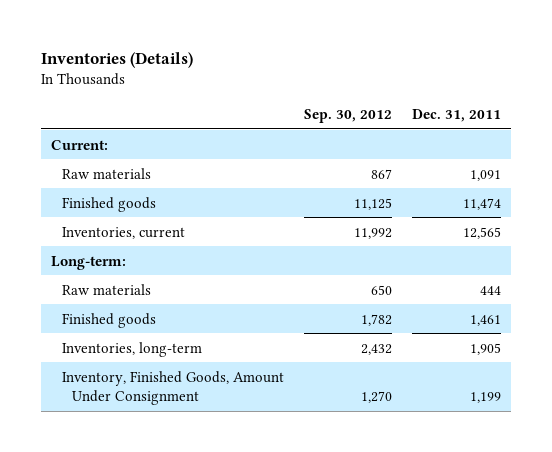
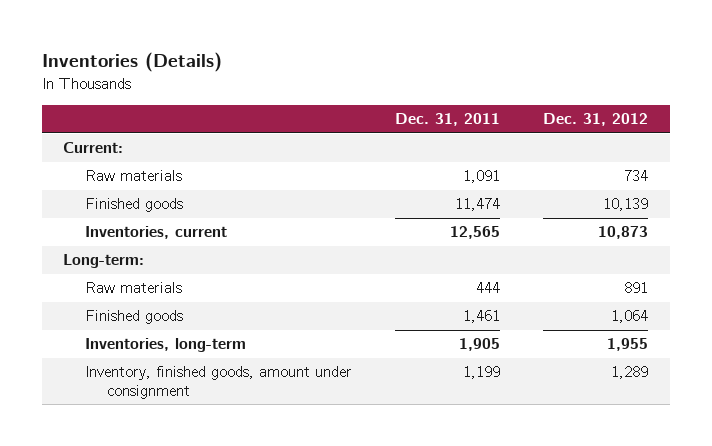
[304,108,393,123] Sep. 30, 2012 -> none
none -> [543,113,649,127] Dec. 31, 2012
[61,370,284,405] Inventory, Finished Goods, Amount Under Consignment -> [85,366,353,400] Inventory, finished goods, amount under consignment

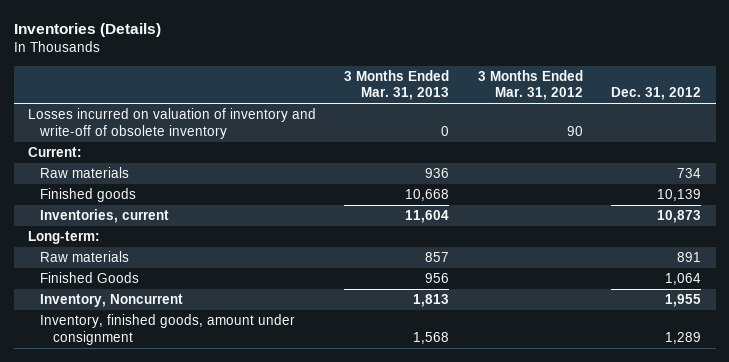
[395,113,501,127] Dec. 31, 2011 -> none
none -> [344,69,450,101] 3 Months Ended Mar. 31, 2013
none -> [477,69,583,101] 3 Months Ended Mar. 31, 2012
none -> [27,108,316,139] Losses incurred on valuation of inventory and write-off of obsolete inventory
[85,310,184,325] Finished goods -> [40,272,140,284] Finished Goods
[85,338,247,353] Inventories, long-term -> [40,294,184,308] Inventory, Noncurrent

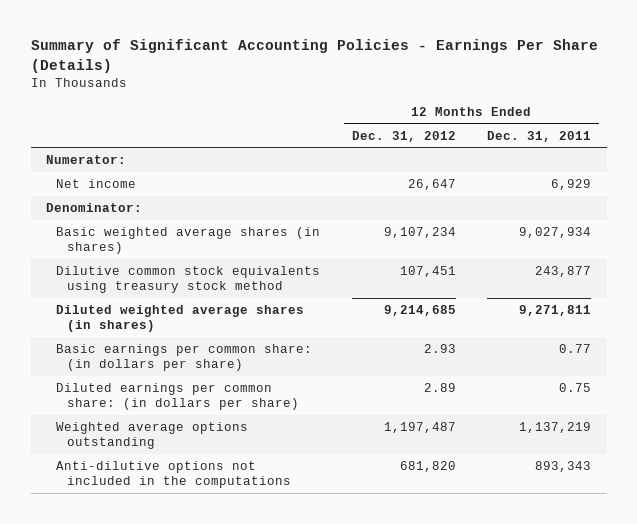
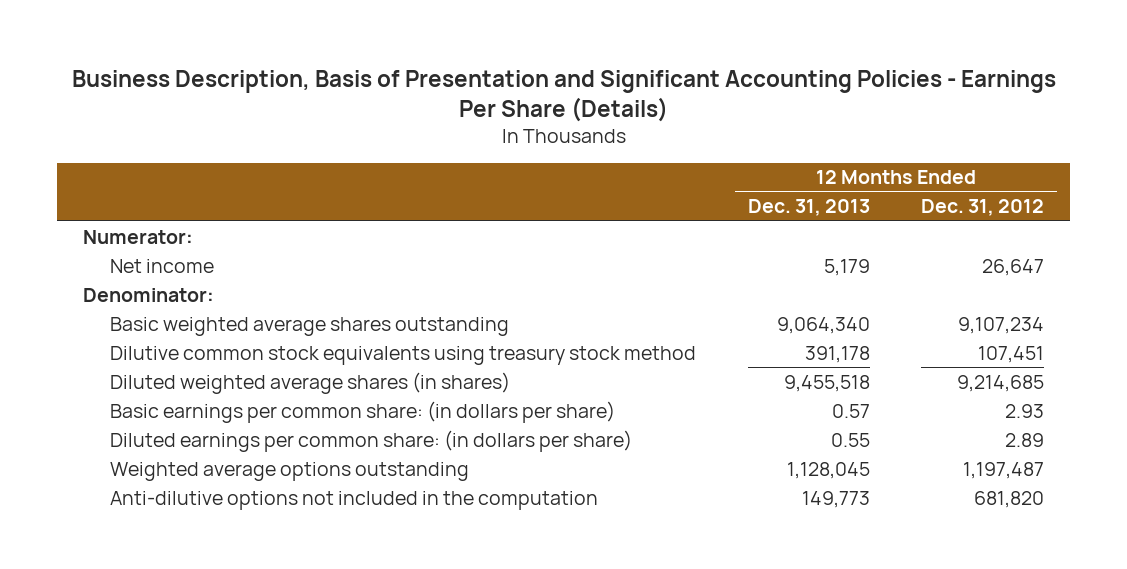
[30,39,598,73] Summary of Significant Accounting Policies - Earnings Per Share (Details) -> [71,70,1056,123] Business Description, Basis of Presentation and Significant Accounting Policies - Earnings Per Share (Details)
[486,130,591,142] Dec. 31, 2011 -> none
none -> [747,199,870,217] Dec. 31, 2013
[56,227,321,255] Basic weighted average shares (in shares) -> [110,316,510,336] Basic weighted average shares outstanding
[56,461,291,489] Anti-dilutive options not included in the computations -> [110,490,599,510] Anti-dilutive options not included in the computation

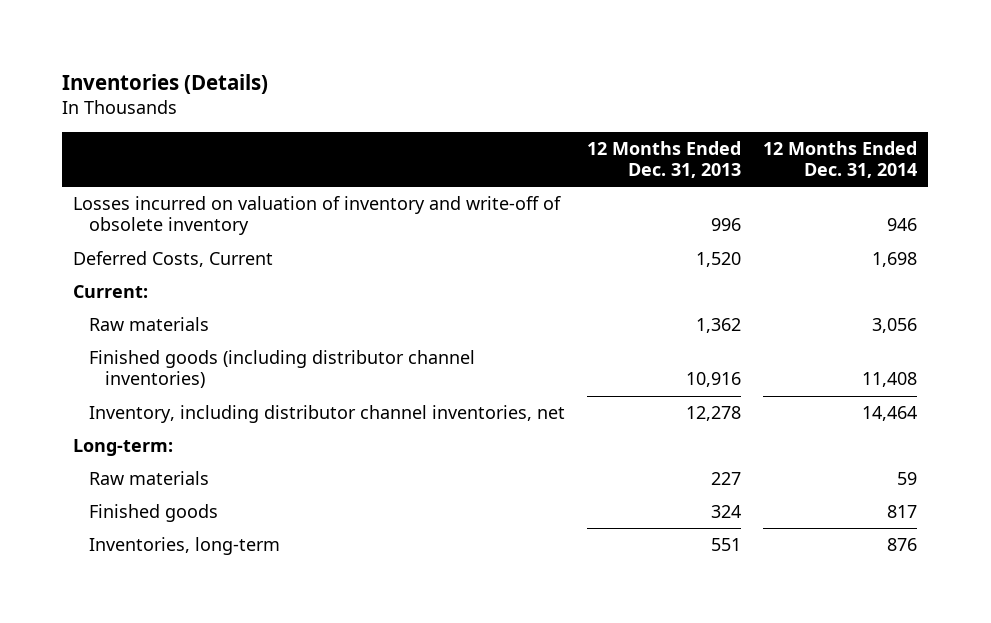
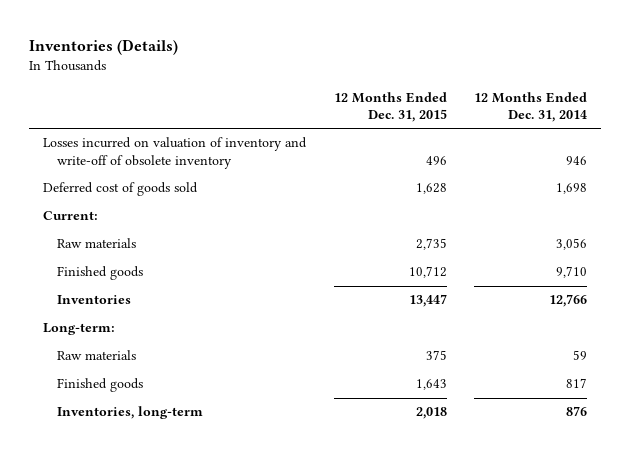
[587,140,742,179] 12 Months Ended Dec. 31, 2013 -> none
none -> [333,91,447,123] 12 Months Ended Dec. 31, 2015
[73,251,274,268] Deferred Costs, Current -> [43,182,199,197] Deferred cost of goods sold
[89,405,566,424] Inventory, including distributor channel inventories, net -> none
[89,350,476,389] Finished goods (including distributor channel inventories) -> [56,266,143,281] Finished goods
[862,372,918,388] 11,408 -> [556,266,588,279] 9,710
none -> [56,295,131,305] Inventories

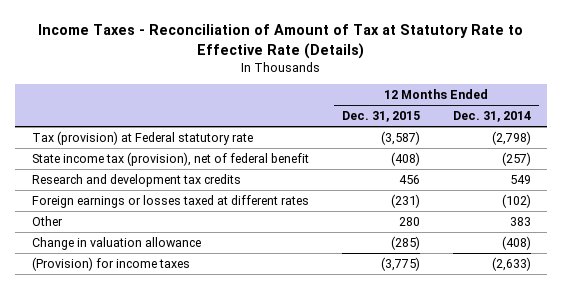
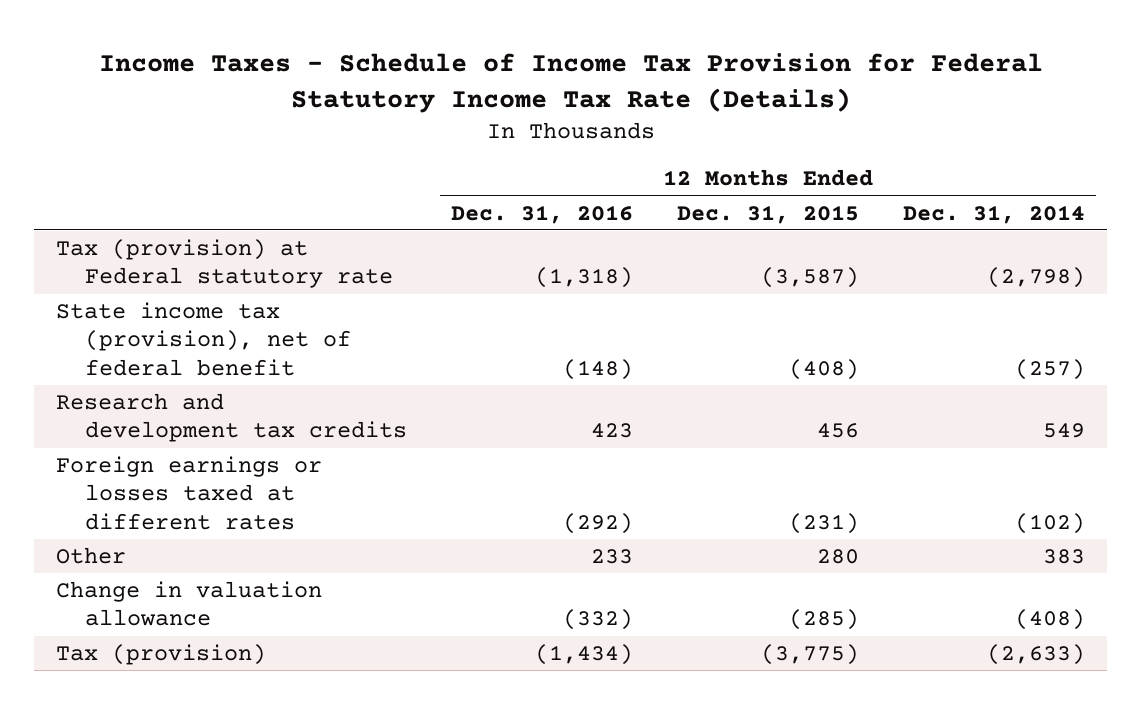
[38,23,524,59] Income Taxes - Reconciliation of Amount of Tax at Statutory Rate to Effective Rate (Details) -> [98,52,1043,113] Income Taxes - Schedule of Income Tax Provision for Federal Statutory Income Tax Rate (Details)
none -> [451,204,634,224] Dec. 31, 2016
[31,256,190,271] (Provision) for income taxes -> [56,643,267,665] Tax (provision)

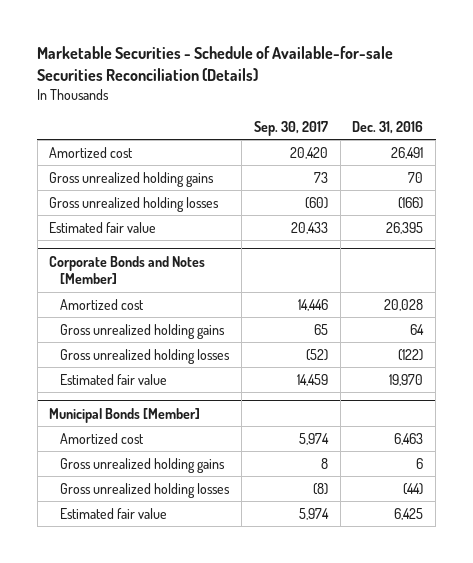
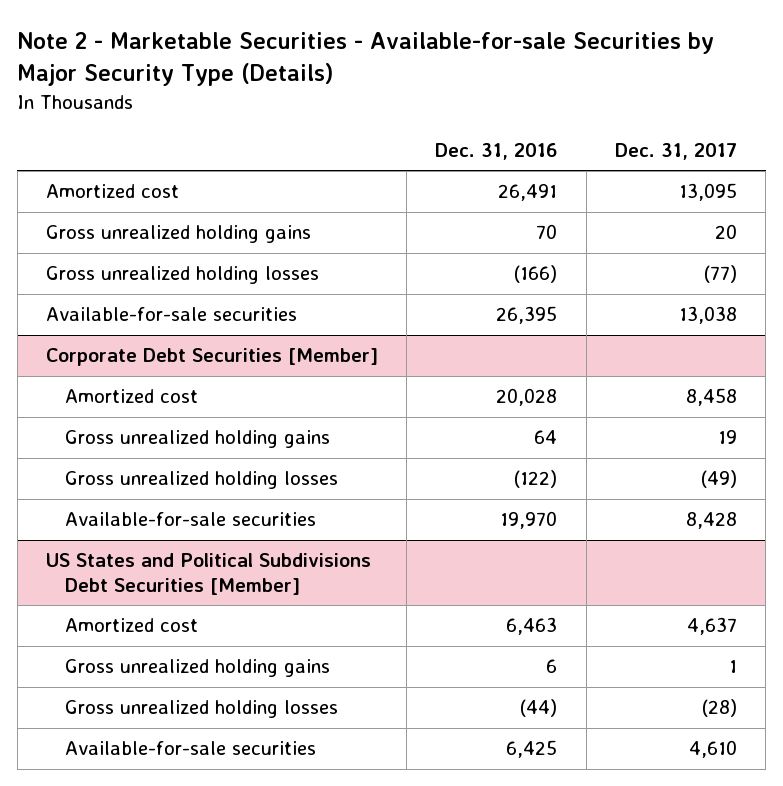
[37,45,394,81] Marketable Securities - Schedule of Available-for-sale Securities Reconciliation (Details) -> [17,32,715,87] Note 2 - Marketable Securities - Available-for-sale Securities by Major Security Type (Details)
[253,120,328,136] Sep. 30, 2017 -> none
none -> [614,142,737,160] Dec. 31, 2017
[49,255,206,285] Corporate Bonds and Notes [Member] -> none
[49,221,157,233] Estimated fair value -> [45,307,297,322] Available-for-sale securities
none -> [45,348,378,367] Corporate Debt Securities [Member]
[49,407,201,423] Municipal Bonds [Member] -> none
[59,373,167,385] Estimated fair value -> [64,512,316,527] Available-for-sale securities
none -> [45,553,371,596] US States and Political Subdivisions Debt Securities [Member]
[59,507,167,519] Estimated fair value -> [64,741,316,756] Available-for-sale securities

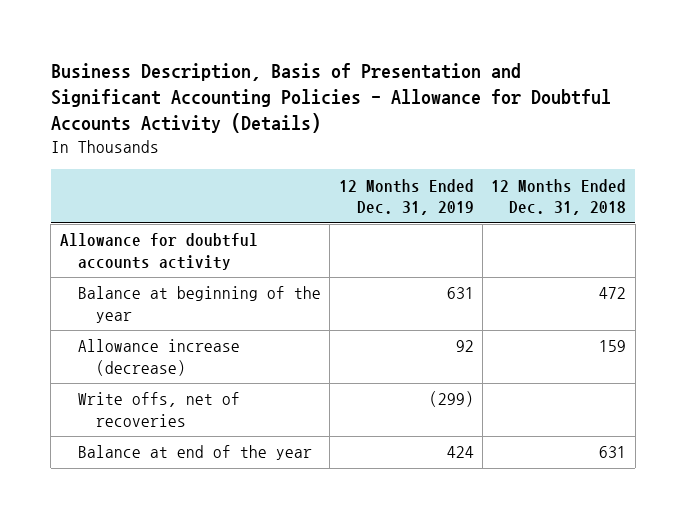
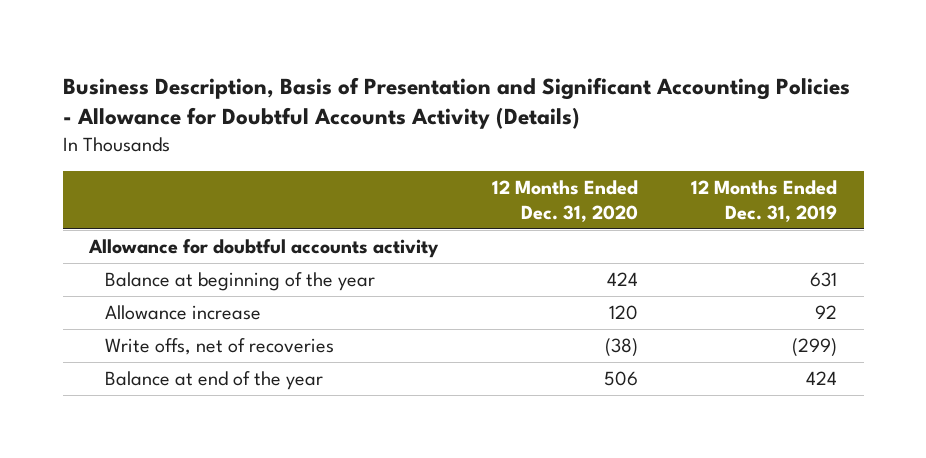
[491,178,627,215] 12 Months Ended Dec. 31, 2018 -> none
none -> [491,180,638,222] 12 Months Ended Dec. 31, 2020
[77,339,240,376] Allowance increase (decrease) -> [105,305,262,321] Allowance increase

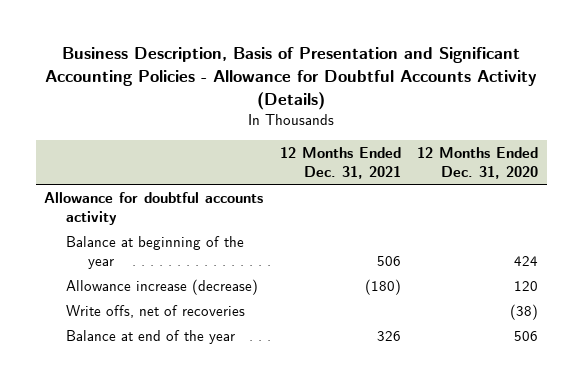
[691,180,838,222] 12 Months Ended Dec. 31, 2019 -> none
none -> [279,146,401,179] 12 Months Ended Dec. 31, 2021
[105,305,262,321] Allowance increase -> [66,278,259,295] Allowance increase (decrease)

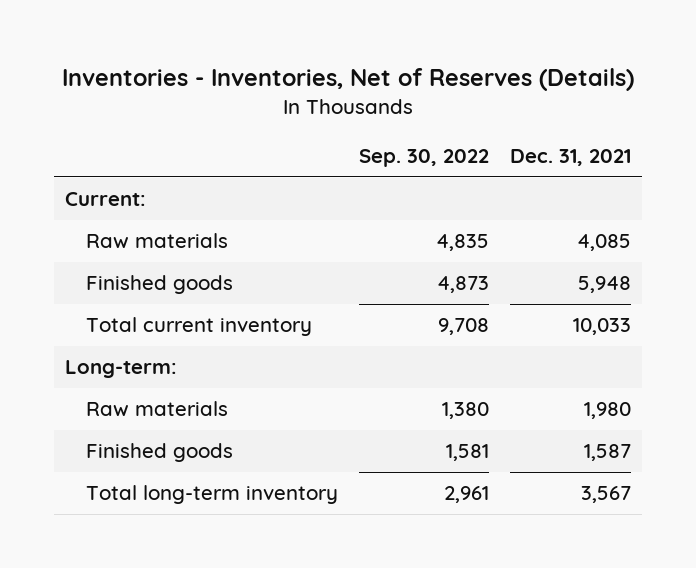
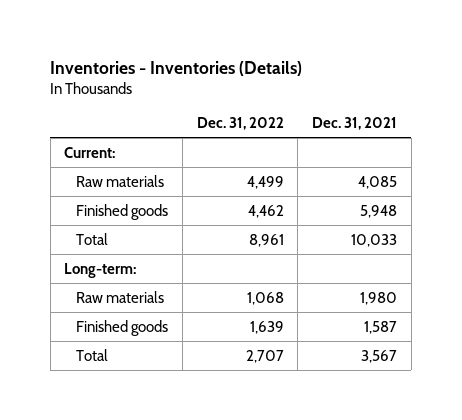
[61,68,634,92] Inventories - Inventories, Net of Reserves (Details) -> [50,60,303,76] Inventories - Inventories (Details)
[359,149,490,168] Sep. 30, 2022 -> none
none -> [196,117,284,131] Dec. 31, 2022
[86,317,313,337] Total current inventory -> [76,232,109,245] Total
[86,485,339,505] Total long-term inventory -> [76,348,109,361] Total

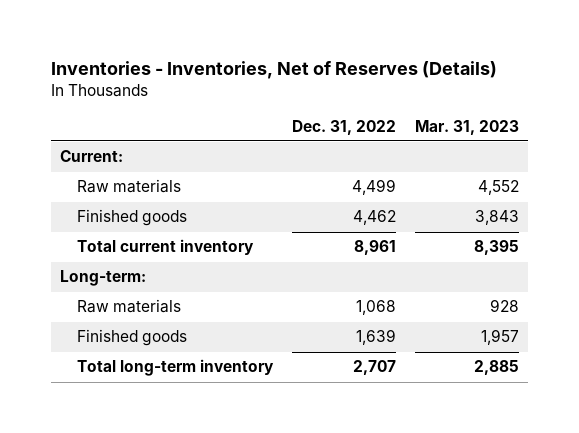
[50,60,303,76] Inventories - Inventories (Details) -> [50,60,497,79] Inventories - Inventories, Net of Reserves (Details)
[312,117,398,131] Dec. 31, 2021 -> none
none -> [414,119,519,135] Mar. 31, 2023
[76,232,109,245] Total -> [76,239,254,256] Total current inventory
[76,348,109,361] Total -> [76,359,274,377] Total long-term inventory

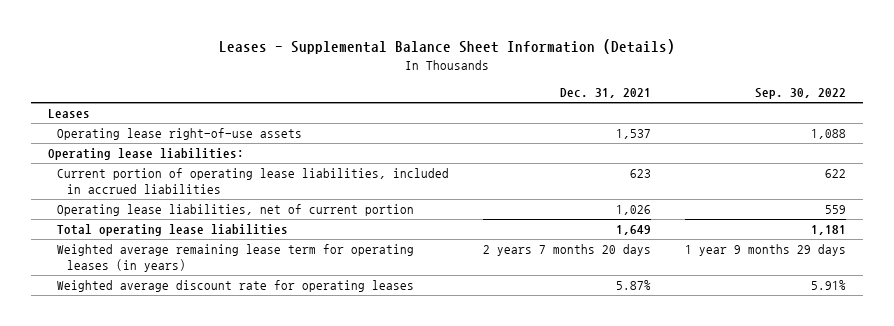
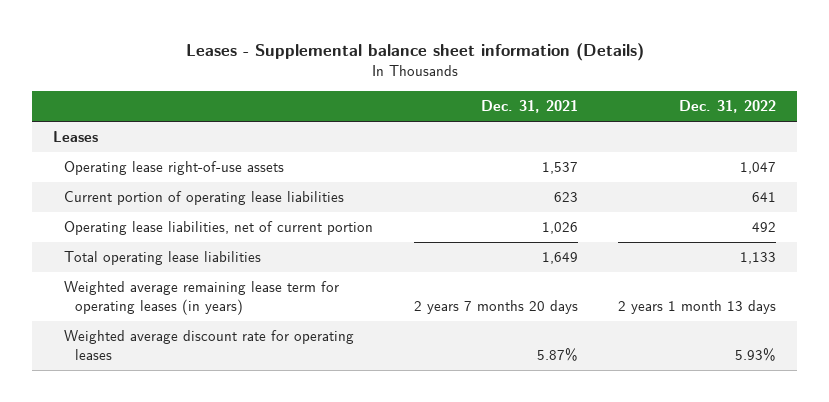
[219,39,676,55] Leases - Supplemental Balance Sheet Information (Details) -> [185,42,644,61] Leases - Supplemental balance sheet information (Details)
[755,88,847,100] Sep. 30, 2022 -> none
none -> [679,100,777,114] Dec. 31, 2022
[47,148,244,161] Operating lease liabilities: -> none
[57,168,450,194] Current portion of operating lease liabilities, included in accrued liabilities -> [63,191,344,206] Current portion of operating lease liabilities

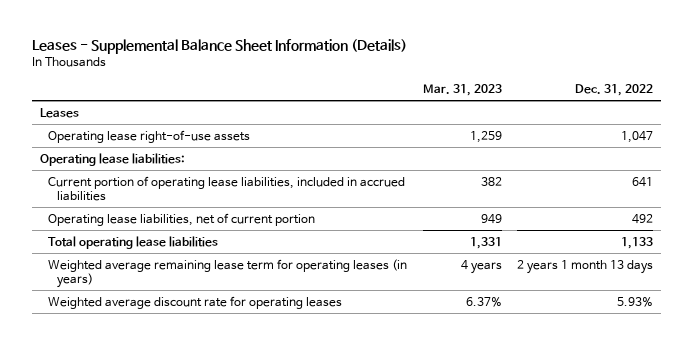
[185,42,644,61] Leases - Supplemental balance sheet information (Details) -> [31,39,407,55] Leases - Supplemental Balance Sheet Information (Details)
[480,100,578,114] Dec. 31, 2021 -> none
none -> [422,84,502,97] Mar. 31, 2023
none -> [39,152,185,166] Operating lease liabilities:
[63,191,344,206] Current portion of operating lease liabilities -> [48,175,406,201] Current portion of operating lease liabilities, included in accrued liabilities

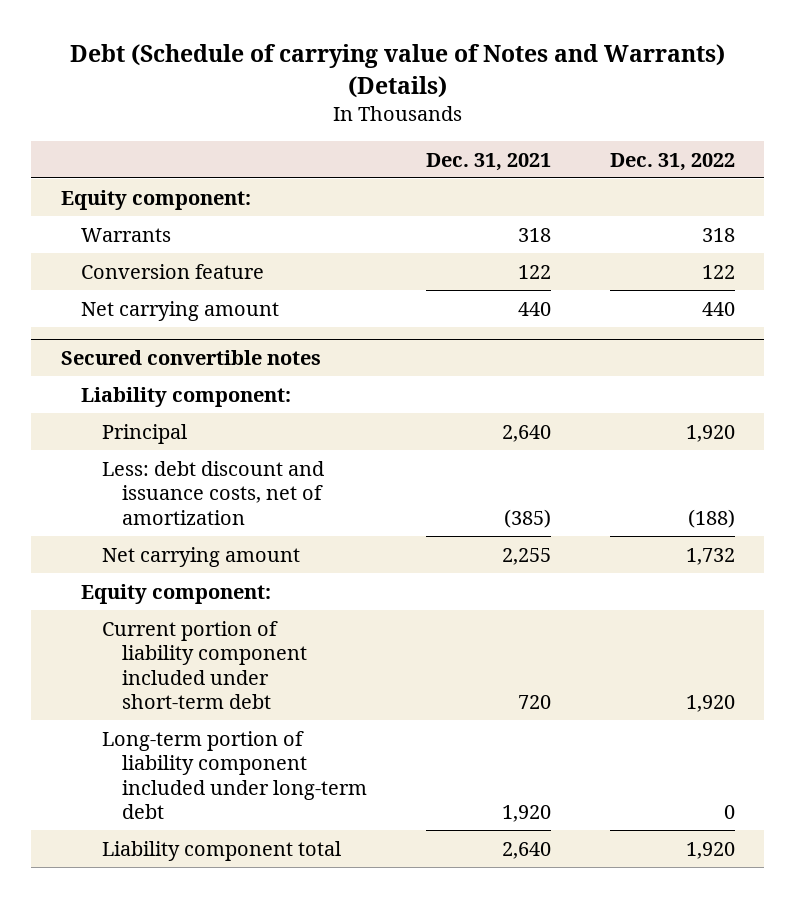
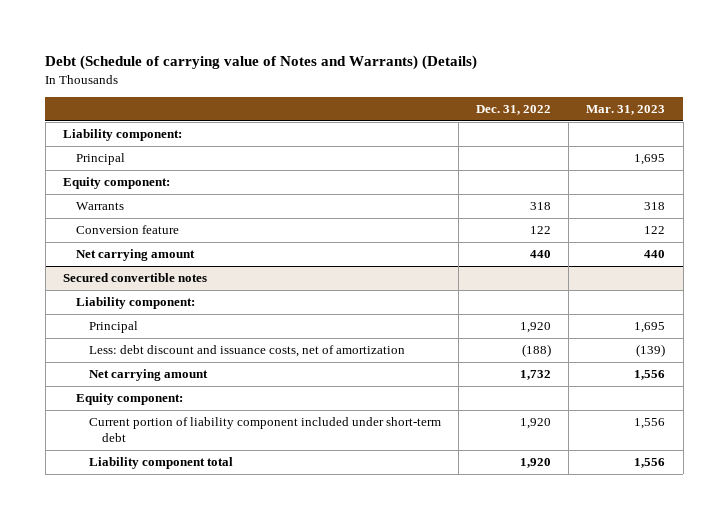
[425,152,551,171] Dec. 31, 2021 -> none
none -> [586,105,666,116] Mar. 31, 2023
none -> [62,129,182,142] Liability component:
none -> [75,153,125,166] Principal
[101,730,368,820] Long-term portion of liability component included under long-term debt -> none

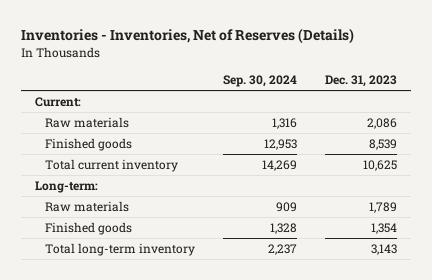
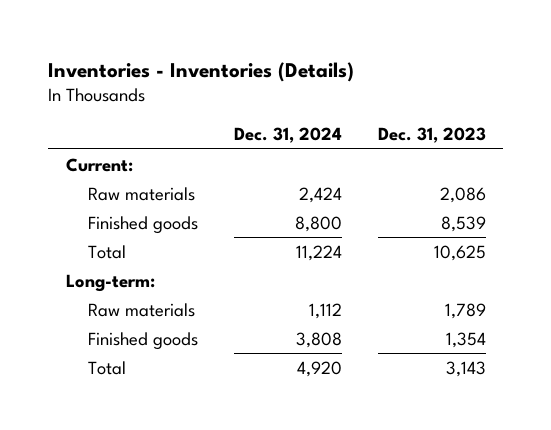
[21,28,355,45] Inventories - Inventories, Net of Reserves (Details) -> [47,61,354,82] Inventories - Inventories (Details)
[222,75,297,88] Sep. 30, 2024 -> none
none -> [233,127,342,144] Dec. 31, 2024
[44,158,178,172] Total current inventory -> [88,244,127,259] Total
[44,242,195,256] Total long-term inventory -> [88,360,127,375] Total

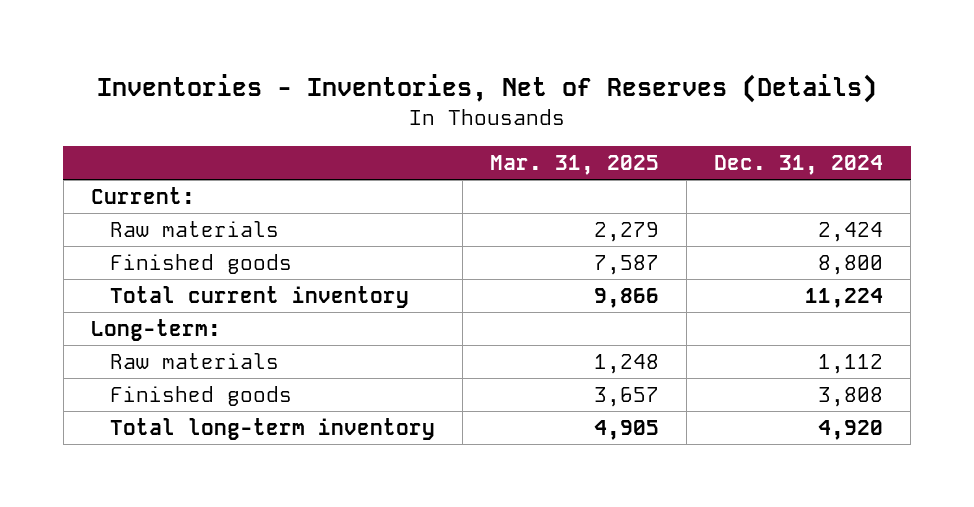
[47,61,354,82] Inventories - Inventories (Details) -> [96,74,877,104] Inventories - Inventories, Net of Reserves (Details)
[377,127,486,144] Dec. 31, 2023 -> none
none -> [490,155,660,176] Mar. 31, 2025
[88,244,127,259] Total -> [110,285,410,308] Total current inventory
[88,360,127,375] Total -> [110,417,436,440] Total long-term inventory

